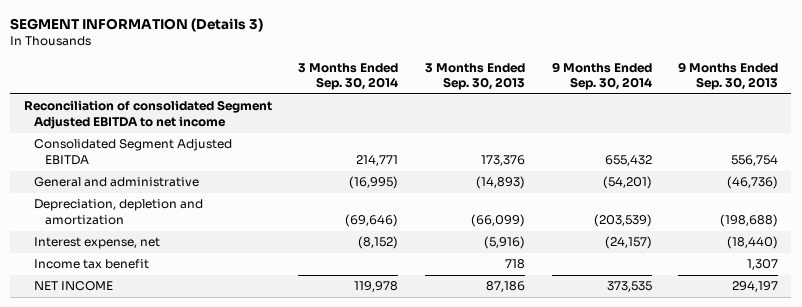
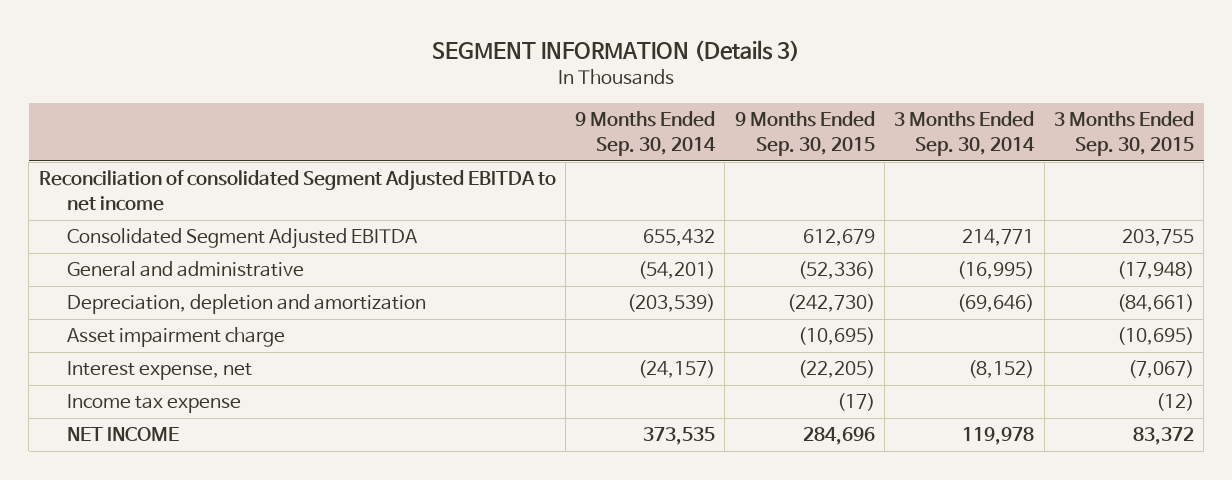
[424,62,525,91] 3 Months Ended Sep. 30, 2013 -> none
[678,61,779,91] 9 Months Ended Sep. 30, 2013 -> none
none -> [734,111,875,156] 9 Months Ended Sep. 30, 2015
none -> [1053,111,1194,156] 3 Months Ended Sep. 30, 2015
none -> [66,327,285,348] Asset impairment charge
[34,259,150,270] Income tax benefit -> [66,394,241,414] Income tax expense

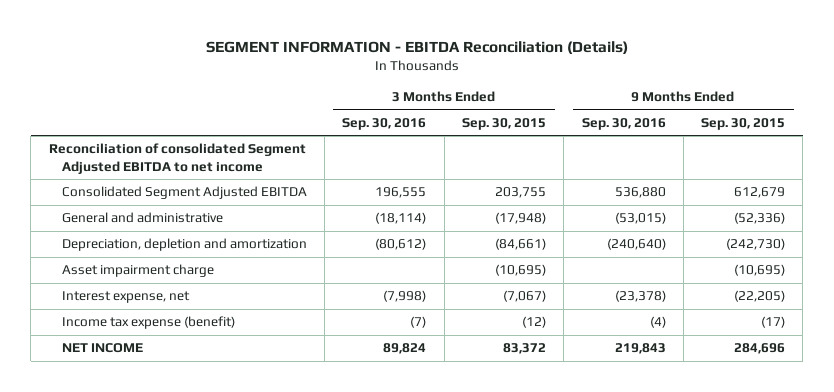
[432,40,801,62] SEGMENT INFORMATION (Details 3) -> [205,40,628,54] SEGMENT INFORMATION - EBITDA Reconciliation (Details)
[575,111,717,156] 9 Months Ended Sep. 30, 2014 -> none
[894,111,1036,156] 3 Months Ended Sep. 30, 2014 -> none
none -> [342,117,427,130] Sep. 30, 2016
none -> [581,117,666,130] Sep. 30, 2016
[66,394,241,414] Income tax expense -> [61,316,235,330] Income tax expense (benefit)

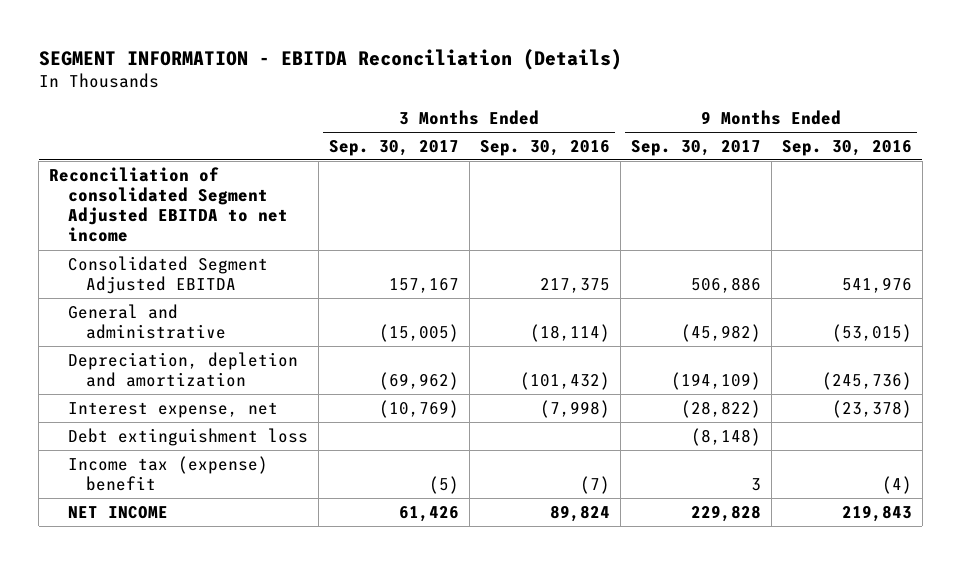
[461,117,546,130] Sep. 30, 2015 -> none
[701,117,786,130] Sep. 30, 2015 -> none
none -> [328,139,459,156] Sep. 30, 2017
none -> [630,139,761,156] Sep. 30, 2017
[375,187,427,199] 196,555 -> [539,278,610,294] 217,375
[614,187,666,199] 536,880 -> [841,277,912,294] 541,976
[61,264,214,278] Asset impairment charge -> none
[375,238,427,251] (80,612) -> [519,372,610,391] (101,432)
[606,238,666,251] (240,640) -> [821,372,912,391] (245,736)
none -> [67,427,308,446] Debt extinguishment loss
[61,316,235,330] Income tax expense (benefit) -> [67,455,268,492] Income tax (expense) benefit

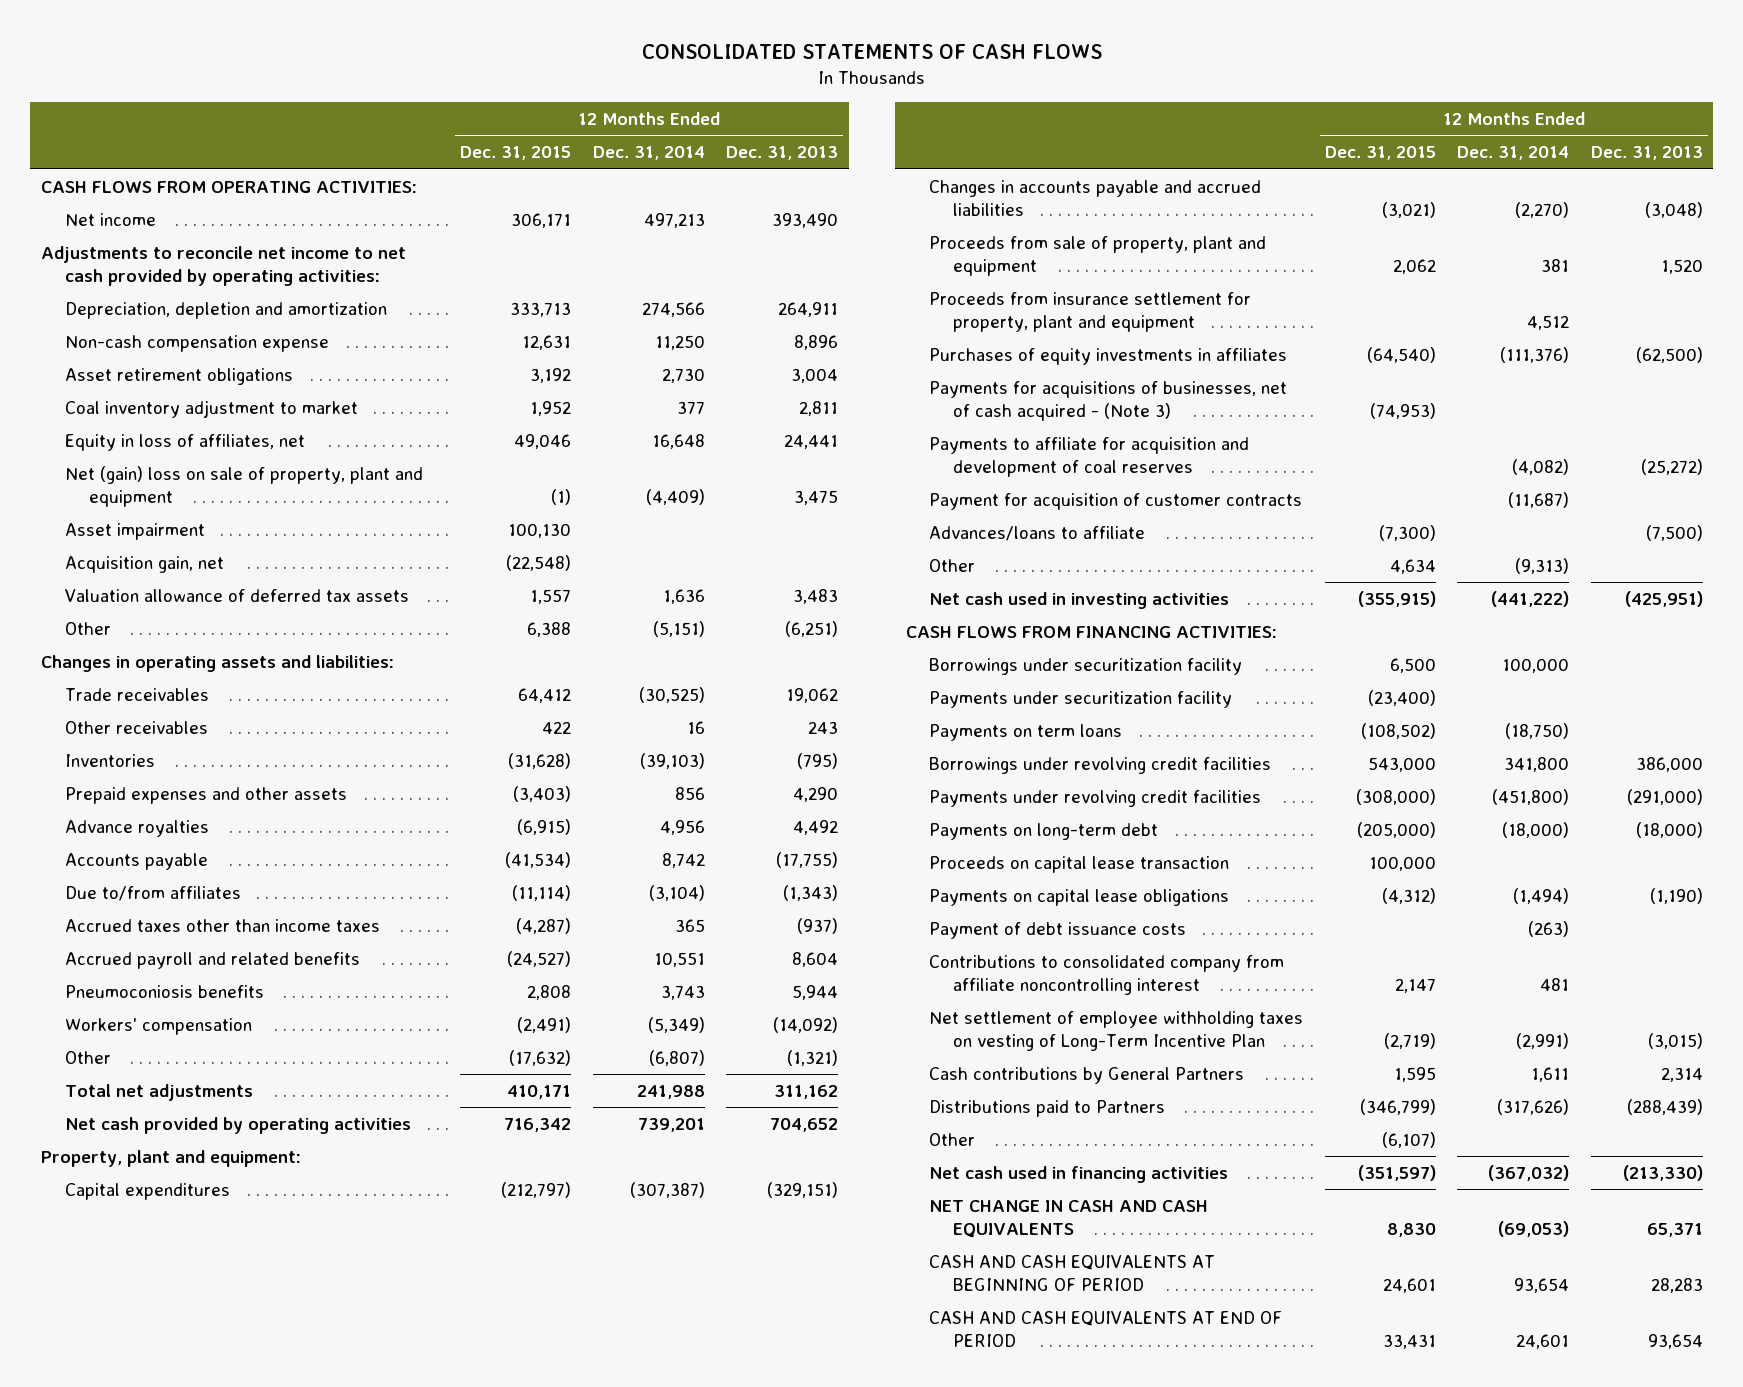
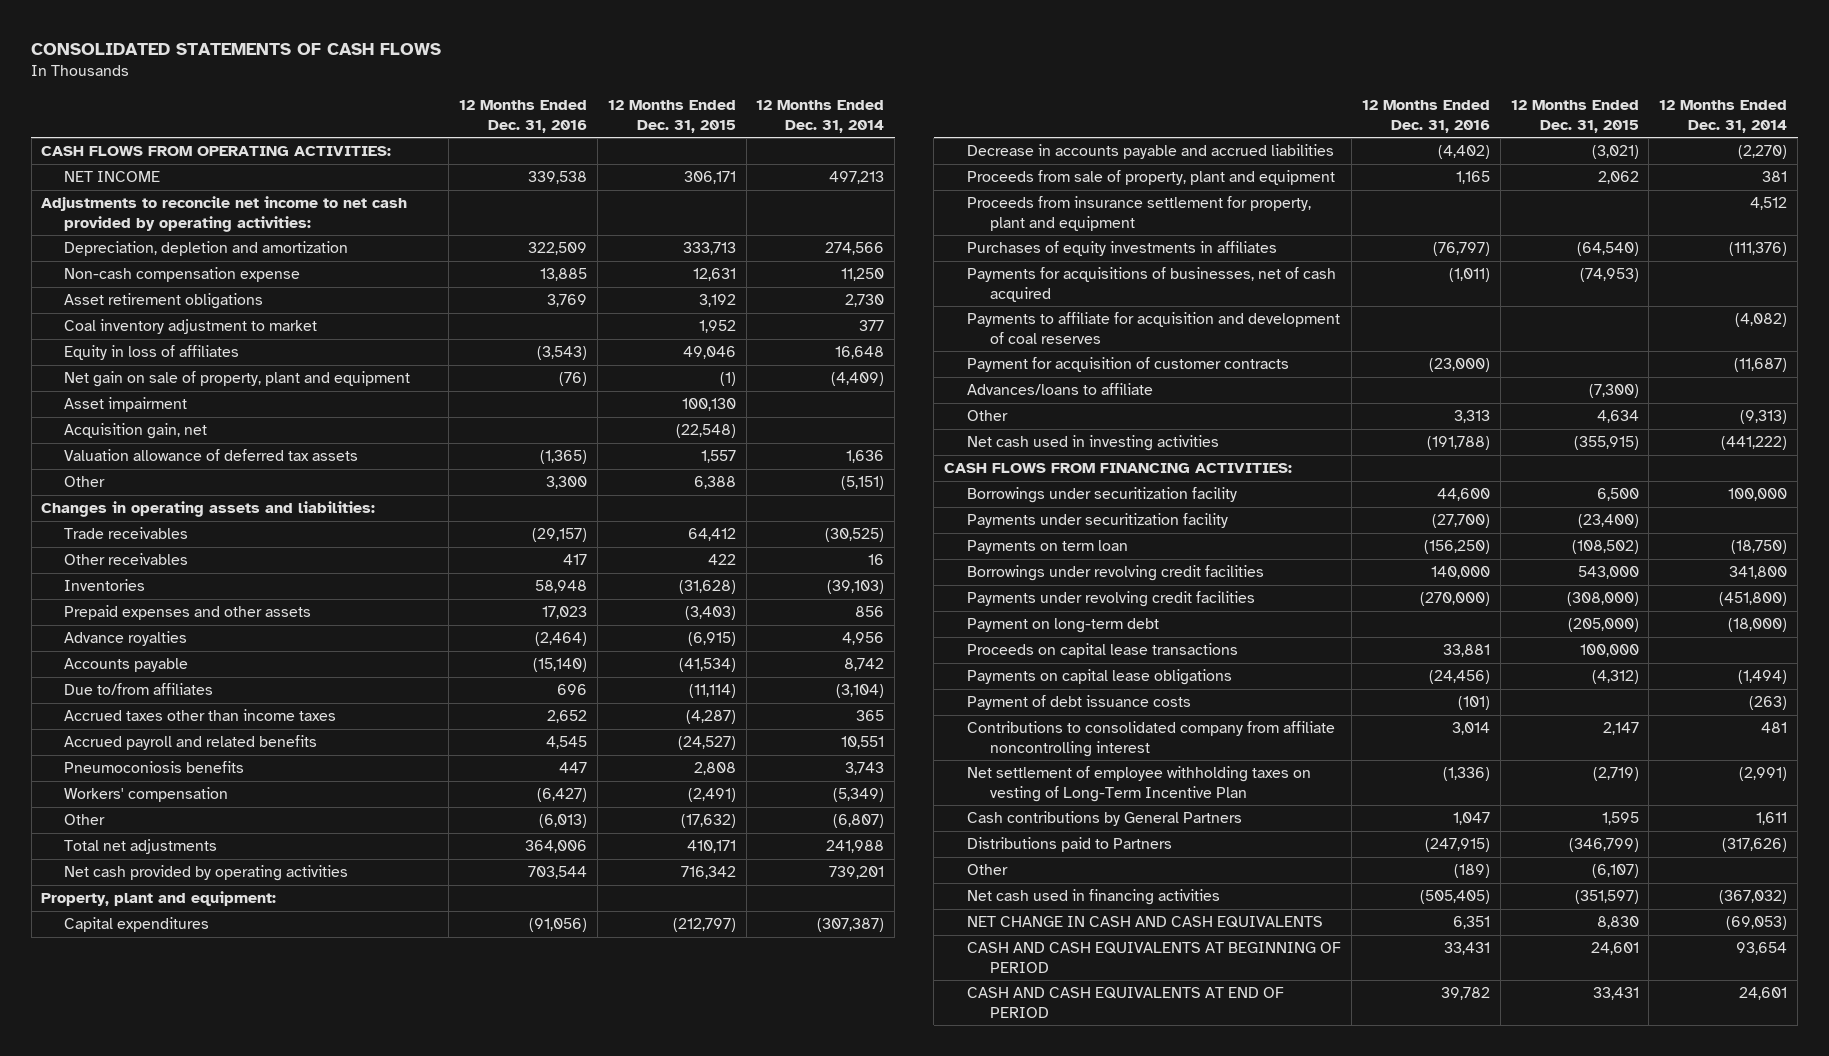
[725,146,838,161] Dec. 31, 2013 -> none
none -> [458,100,587,133] 12 Months Ended Dec. 31, 2016
[64,212,156,226] Net income -> [64,171,161,183] NET INCOME
[64,433,305,451] Equity in loss of affiliates, net -> [64,345,240,361] Equity in loss of affiliates
[64,465,423,507] Net (gain) loss on sale of property, plant and equipment -> [64,371,411,388] Net gain on sale of property, plant and equipment
[929,179,1262,216] Changes in accounts payable and accrued liabilities -> [966,144,1334,160] Decrease in accounts payable and accrued liabilities
[929,380,1288,421] Payments for acquisitions of businesses, net of cash acquired - (Note 3) -> [966,267,1336,302] Payments for acquisitions of businesses, net of cash acquired
[929,723,1123,741] Payments on term loans -> [966,540,1128,555] Payments on term loan
[929,822,1159,840] Payments on long-term debt -> [966,618,1159,634] Payment on long-term debt
[929,855,1230,873] Proceeds on capital lease transaction -> [966,643,1238,659] Proceeds on capital lease transactions

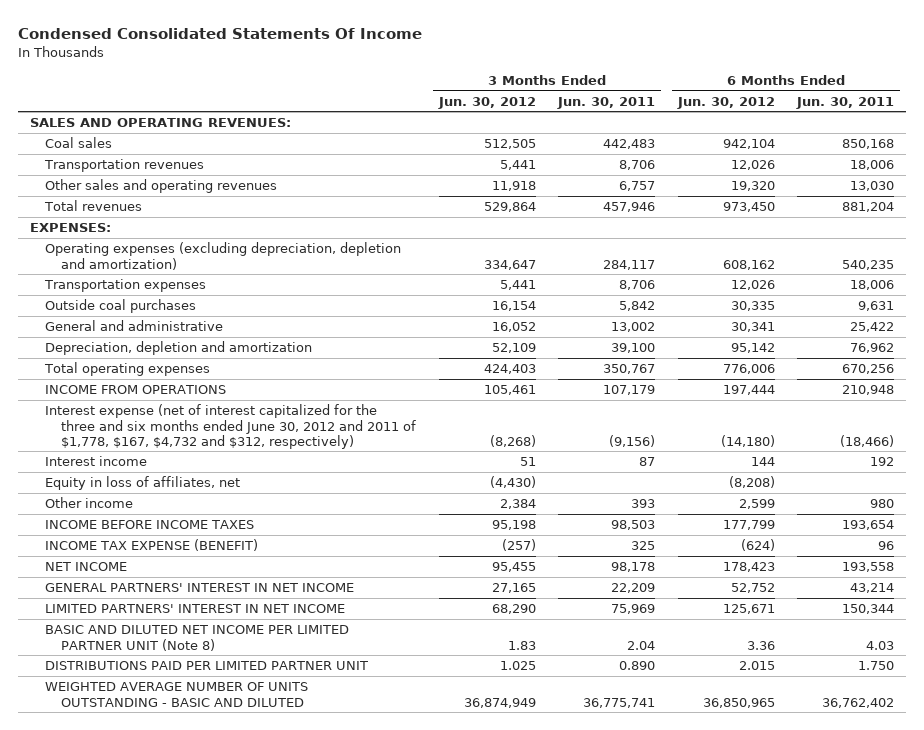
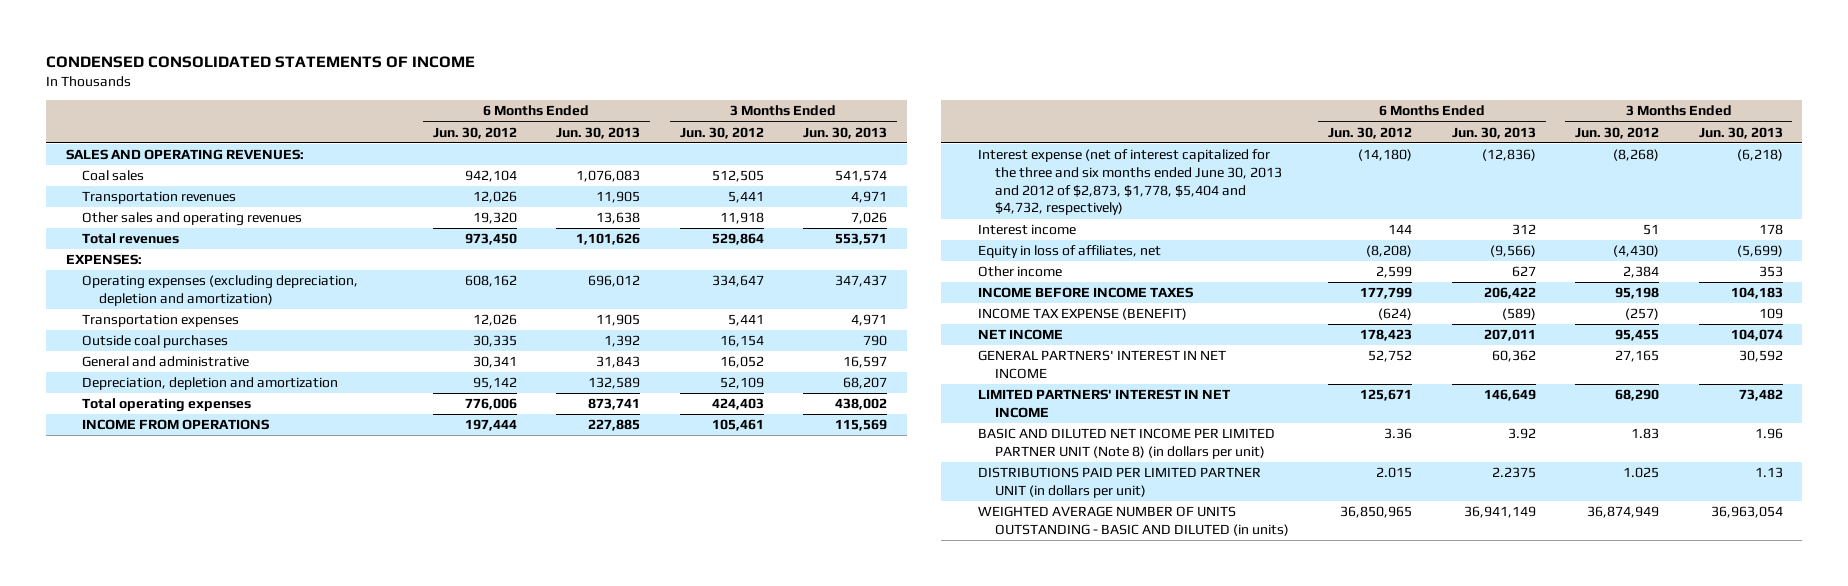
[18,27,423,39] Condensed Consolidated Statements Of Income -> [45,56,475,69] CONDENSED CONSOLIDATED STATEMENTS OF INCOME
[557,96,656,109] Jun. 30, 2011 -> none
[796,96,895,109] Jun. 30, 2011 -> none
none -> [556,126,641,139] Jun. 30, 2013
none -> [803,126,888,139] Jun. 30, 2013
[45,404,417,449] Interest expense (net of interest capitalized for the three and six months ended June 30, 2012 and 2011 of $1,778, $167, $4,732 and $312, respectively) -> [977,149,1282,216] Interest expense (net of interest capitalized for the three and six months ended June 30, 2013 and 2012 of $2,873, $1,778, $5,404 and $4,732, respectively)
[45,625,350,651] BASIC AND DILUTED NET INCOME PER LIMITED PARTNER UNIT (Note 8) -> [977,428,1275,459] BASIC AND DILUTED NET INCOME PER LIMITED PARTNER UNIT (Note 8) (in dollars per unit)
[45,661,369,671] DISTRIBUTIONS PAID PER LIMITED PARTNER UNIT -> [977,467,1261,498] DISTRIBUTIONS PAID PER LIMITED PARTNER UNIT (in dollars per unit)
[45,682,309,707] WEIGHTED AVERAGE NUMBER OF UNITS OUTSTANDING - BASIC AND DILUTED -> [977,506,1289,536] WEIGHTED AVERAGE NUMBER OF UNITS OUTSTANDING - BASIC AND DILUTED (in units)

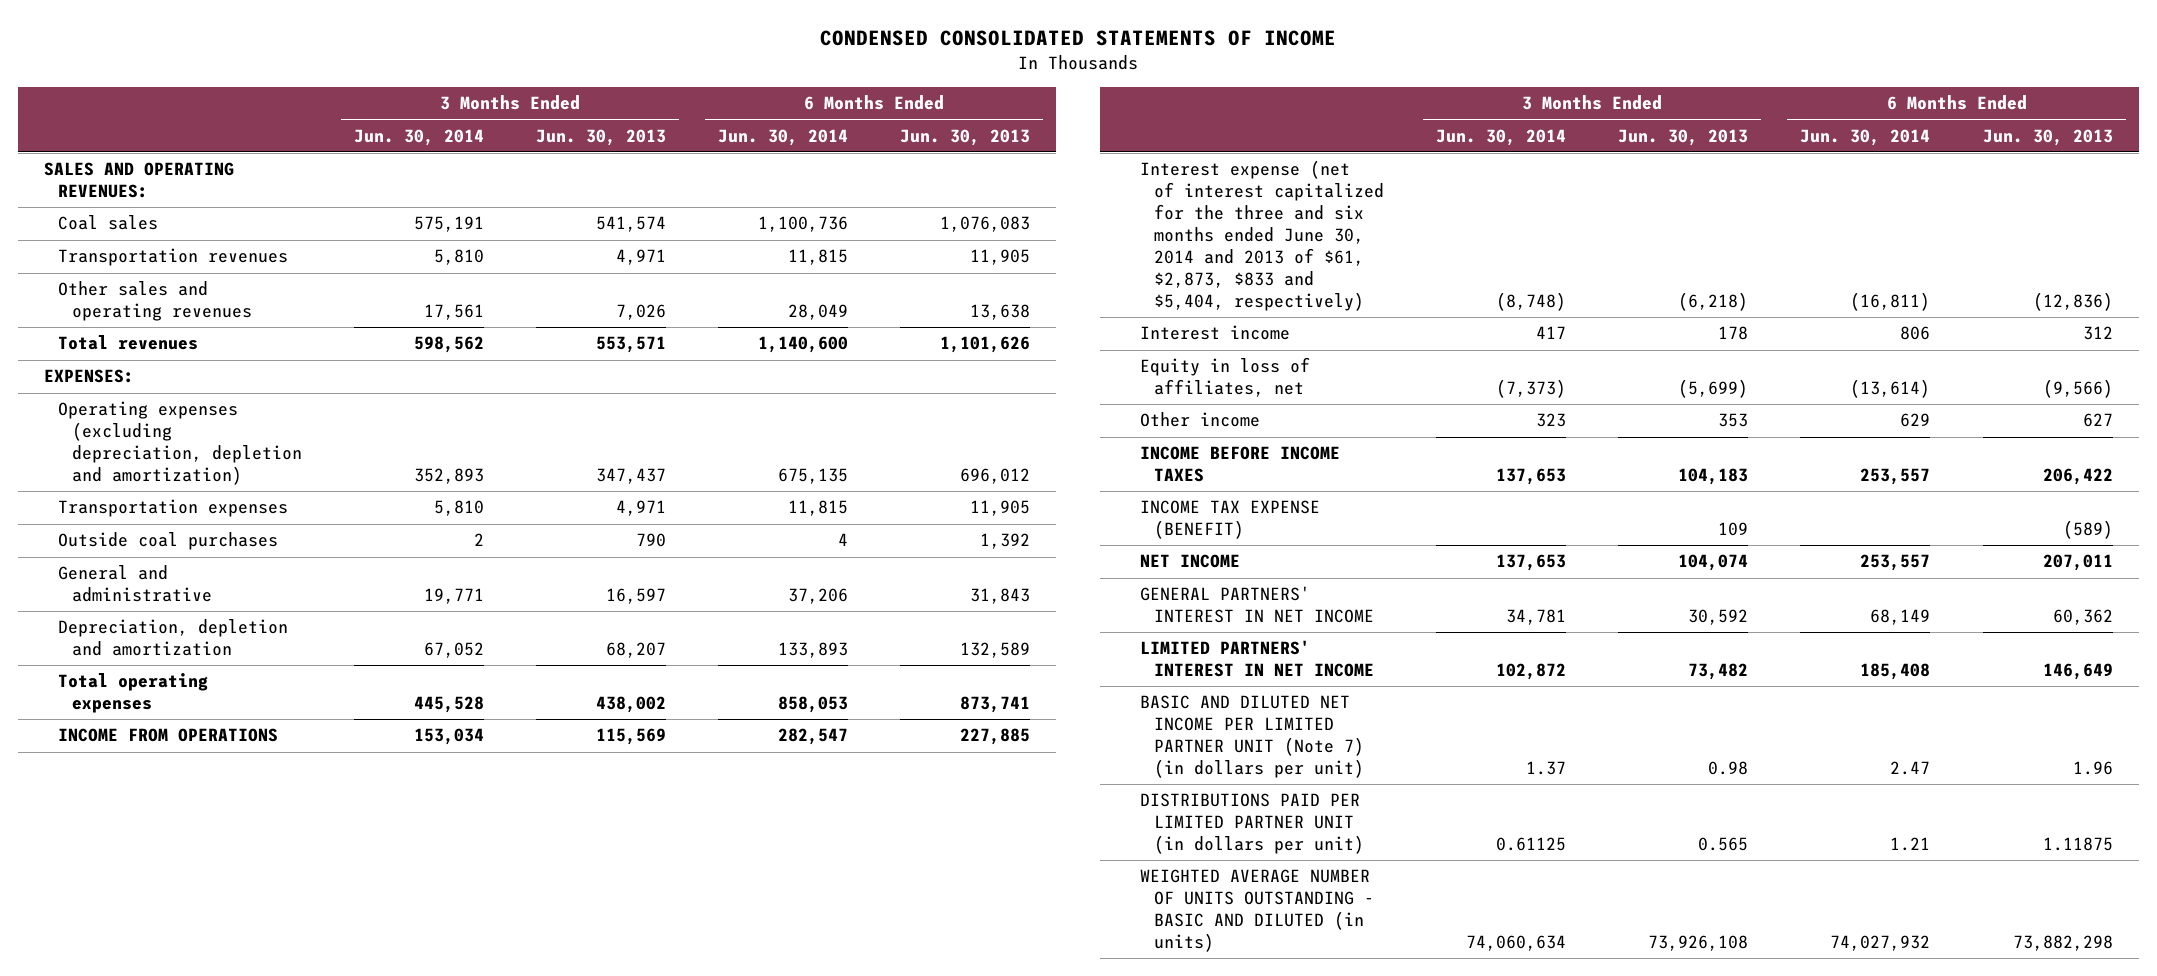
[432,126,517,139] Jun. 30, 2012 -> none
[679,126,764,139] Jun. 30, 2012 -> none
none -> [353,128,484,146] Jun. 30, 2014
none -> [718,128,849,146] Jun. 30, 2014
[977,149,1282,216] Interest expense (net of interest capitalized for the three and six months ended June 30, 2013 and 2012 of $2,873, $1,778, $5,404 and $4,732, respectively) -> [1140,160,1385,311] Interest expense (net of interest capitalized for the three and six months ended June 30, 2014 and 2013 of $61, $2,873, $833 and $5,404, respectively)
[977,428,1275,459] BASIC AND DILUTED NET INCOME PER LIMITED PARTNER UNIT (Note 8) (in dollars per unit) -> [1140,695,1365,778] BASIC AND DILUTED NET INCOME PER LIMITED PARTNER UNIT (Note 7) (in dollars per unit)
[1507,428,1536,440] 3.92 -> [2072,760,2113,775] 1.96
[1754,428,1783,440] 1.96 -> [1708,760,1749,775] 0.98
[1491,467,1536,479] 2.2375 -> [2042,837,2113,852] 1.11875
[1754,467,1783,479] 1.13 -> [1698,837,1749,852] 0.565
[1463,506,1536,519] 36,941,149 -> [2012,934,2113,951] 73,882,298
[1710,506,1783,519] 36,963,054 -> [1648,934,1749,951] 73,926,108

